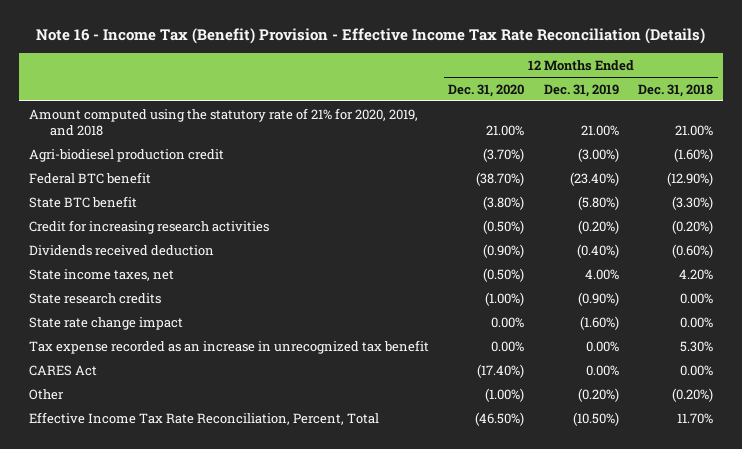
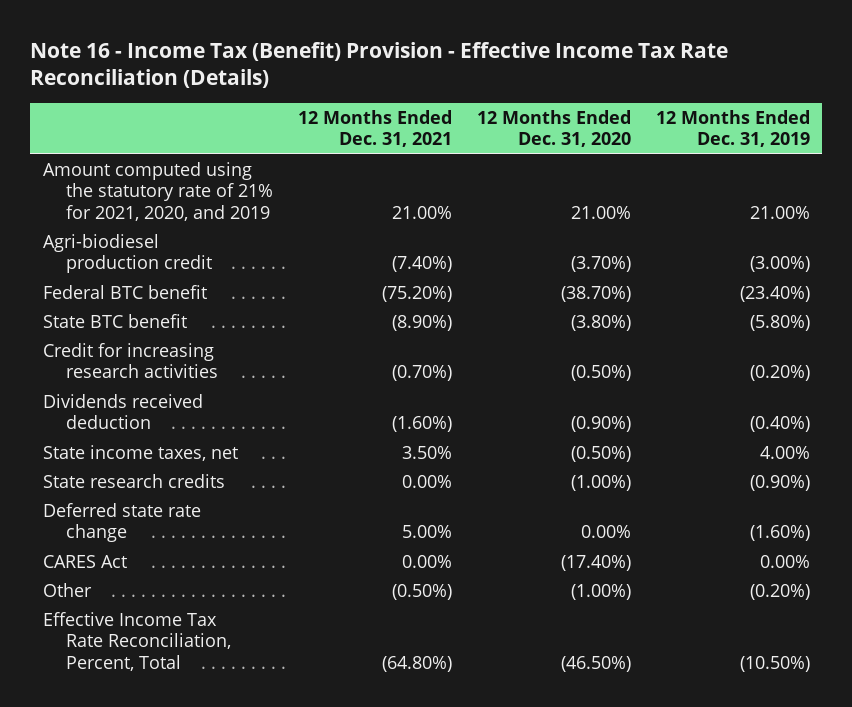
[637,83,713,97] Dec. 31, 2018 -> none
none -> [297,109,452,148] 12 Months Ended Dec. 31, 2021
[29,107,419,136] Amount computed using the statutory rate of 21% for 2020, 2019, and 2018 -> [42,161,274,221] Amount computed using the statutory rate of 21% for 2021, 2020, and 2019
[29,339,430,354] Tax expense recorded as an increase in unrecognized tax benefit -> none
[29,316,184,330] State rate change impact -> [42,502,201,543] Deferred state rate change

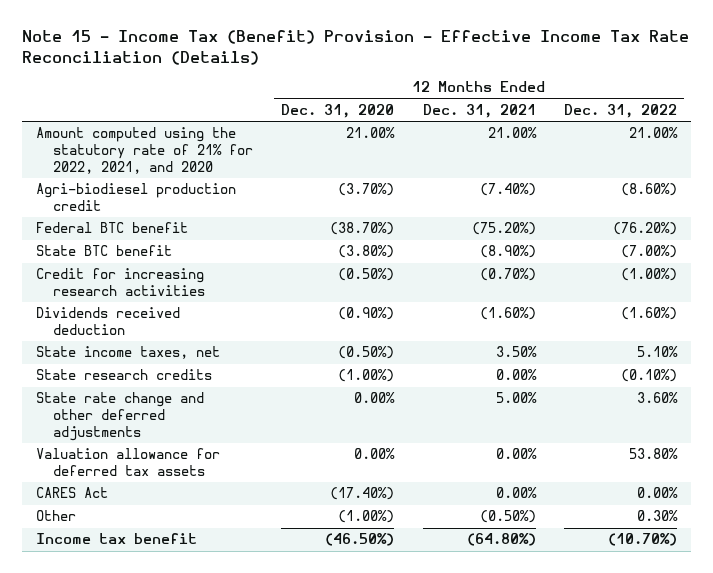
[30,41,729,89] Note 16 - Income Tax (Benefit) Provision - Effective Income Tax Rate Reconciliation (Details) -> [21,30,689,65] Note 15 - Income Tax (Benefit) Provision - Effective Income Tax Rate Reconciliation (Details)
[655,109,810,148] 12 Months Ended Dec. 31, 2019 -> none
none -> [563,103,677,118] Dec. 31, 2022
[42,161,274,221] Amount computed using the statutory rate of 21% for 2021, 2020, and 2019 -> [35,127,253,174] Amount computed using the statutory rate of 21% for 2022, 2021, and 2020
[42,502,201,543] Deferred state rate change -> [35,392,204,441] State rate change and other deferred adjustments
none -> [35,448,220,476] Valuation allowance for deferred tax assets
[42,611,232,671] Effective Income Tax Rate Reconciliation, Percent, Total -> [35,533,197,545] Income tax benefit

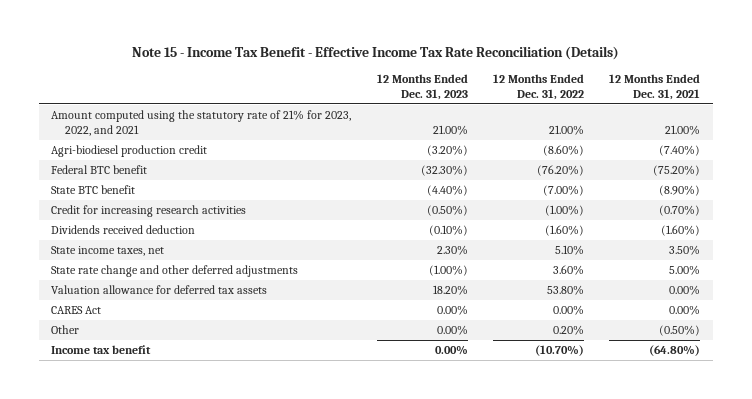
[21,30,689,65] Note 15 - Income Tax (Benefit) Provision - Effective Income Tax Rate Reconciliation (Details) -> [131,46,619,61] Note 15 - Income Tax Benefit - Effective Income Tax Rate Reconciliation (Details)
[281,103,395,118] Dec. 31, 2020 -> none
none -> [376,73,468,100] 12 Months Ended Dec. 31, 2023
[35,127,253,174] Amount computed using the statutory rate of 21% for 2022, 2021, and 2020 -> [51,109,352,136] Amount computed using the statutory rate of 21% for 2023, 2022, and 2021
[35,369,212,381] State research credits -> none
[636,510,678,522] 0.30% -> [552,324,584,335] 0.20%

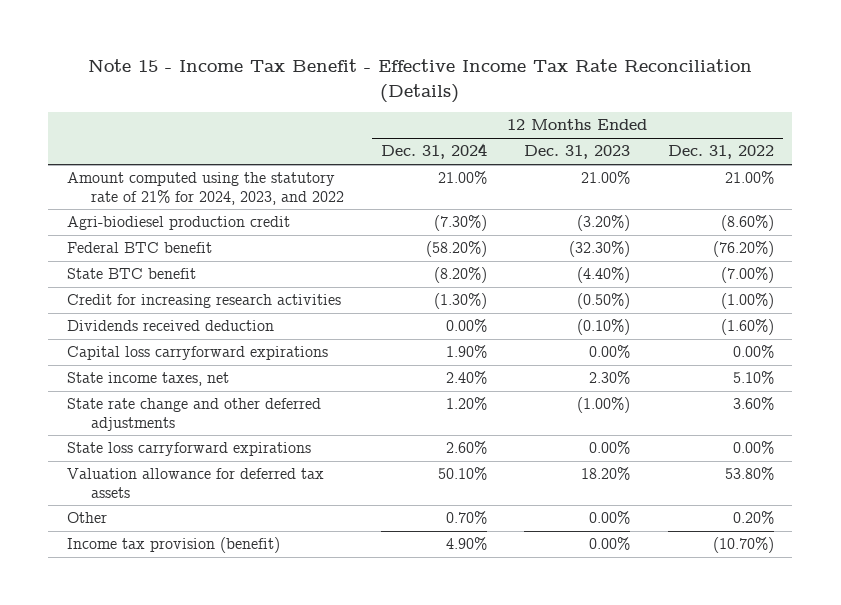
[609,73,701,100] 12 Months Ended Dec. 31, 2021 -> none
none -> [381,143,488,160] Dec. 31, 2024
[51,109,352,136] Amount computed using the statutory rate of 21% for 2023, 2022, and 2021 -> [66,172,344,205] Amount computed using the statutory rate of 21% for 2024, 2023, and 2022
none -> [66,346,328,361] Capital loss carryforward expirations
none -> [66,442,311,457] State loss carryforward expirations
[51,305,102,314] CARES Act -> none
[51,344,152,354] Income tax benefit -> [66,537,280,554] Income tax provision (benefit)

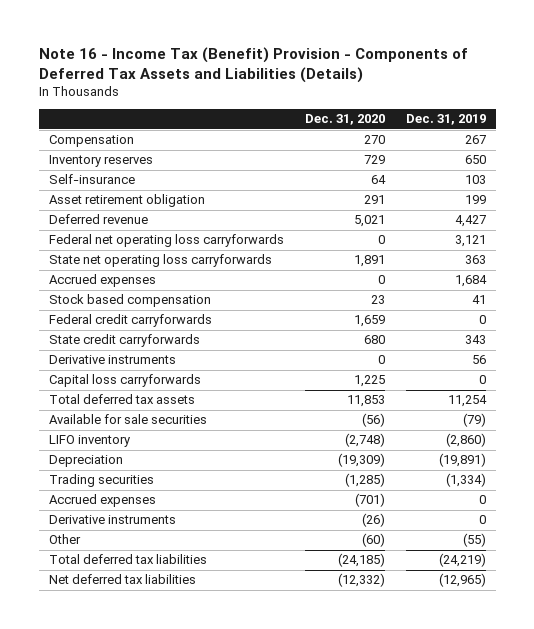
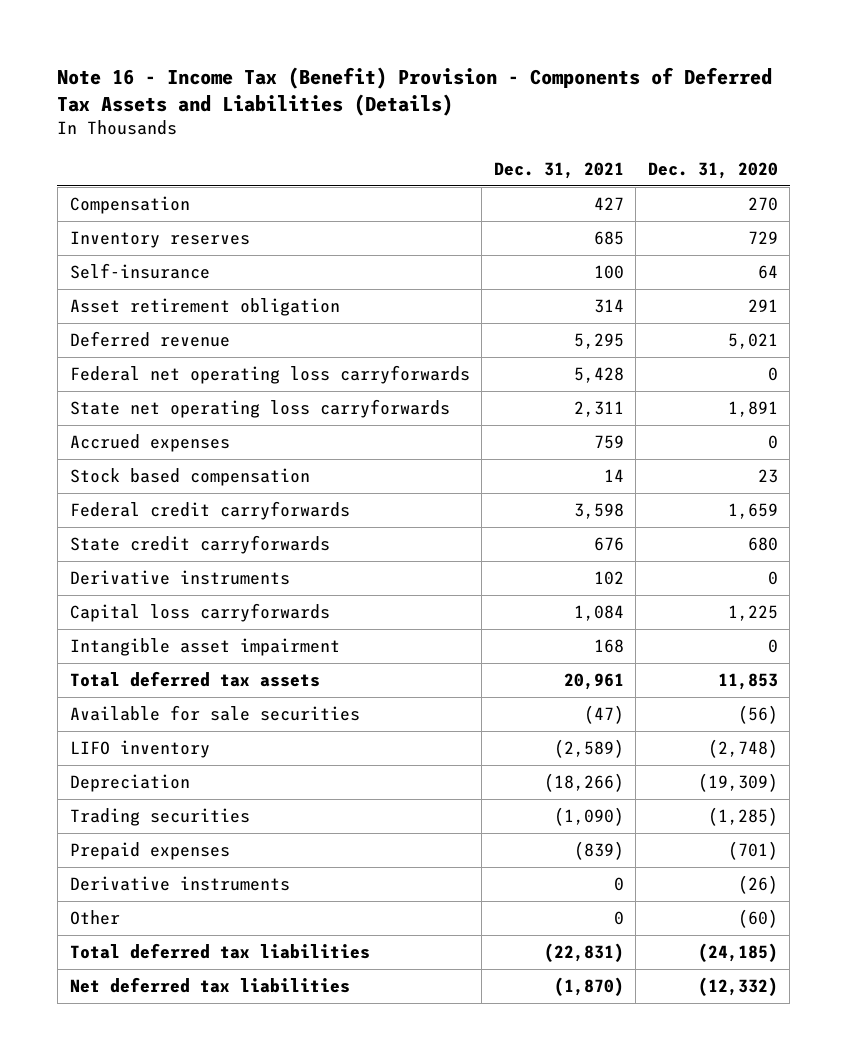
[405,114,486,126] Dec. 31, 2019 -> none
none -> [493,161,624,179] Dec. 31, 2021
none -> [69,638,340,657] Intangible asset impairment
[48,494,156,508] Accrued expenses -> none
none -> [69,842,230,861] Prepaid expenses

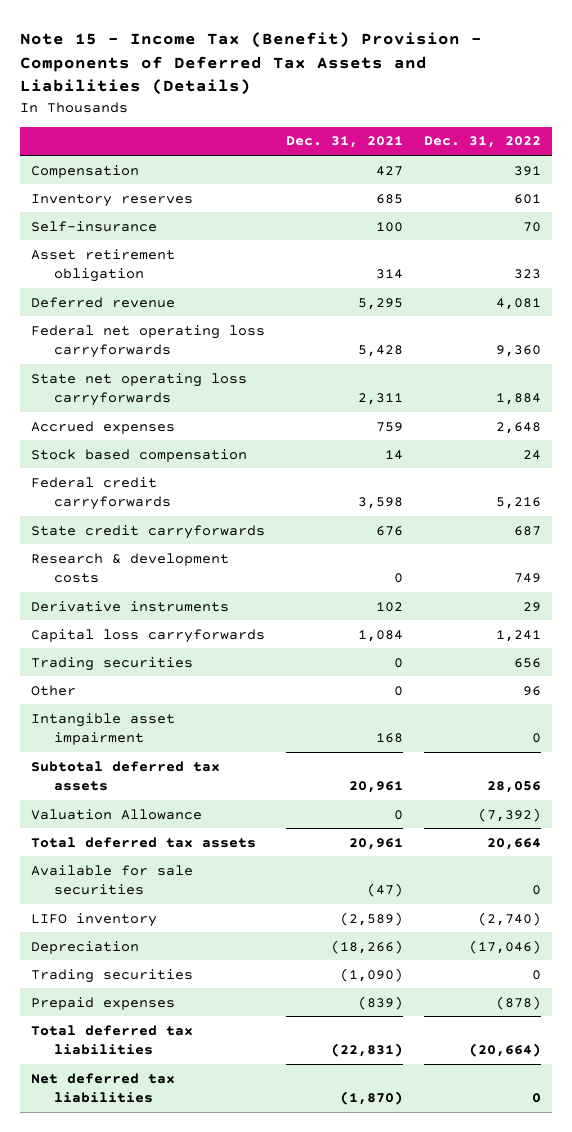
[57,67,773,117] Note 16 - Income Tax (Benefit) Provision - Components of Deferred Tax Assets and Liabilities (Details) -> [20,32,483,96] Note 15 - Income Tax (Benefit) Provision - Components of Deferred Tax Assets and Liabilities (Details)
[647,161,778,179] Dec. 31, 2020 -> none
none -> [424,136,542,149] Dec. 31, 2022
none -> [30,552,229,584] Research & development costs
none -> [30,656,193,671] Trading securities
[69,910,120,926] Other -> [30,684,76,696] Other
none -> [30,760,220,792] Subtotal deferred tax assets
none -> [30,808,202,820] Valuation Allowance
[69,876,290,892] Derivative instruments -> none

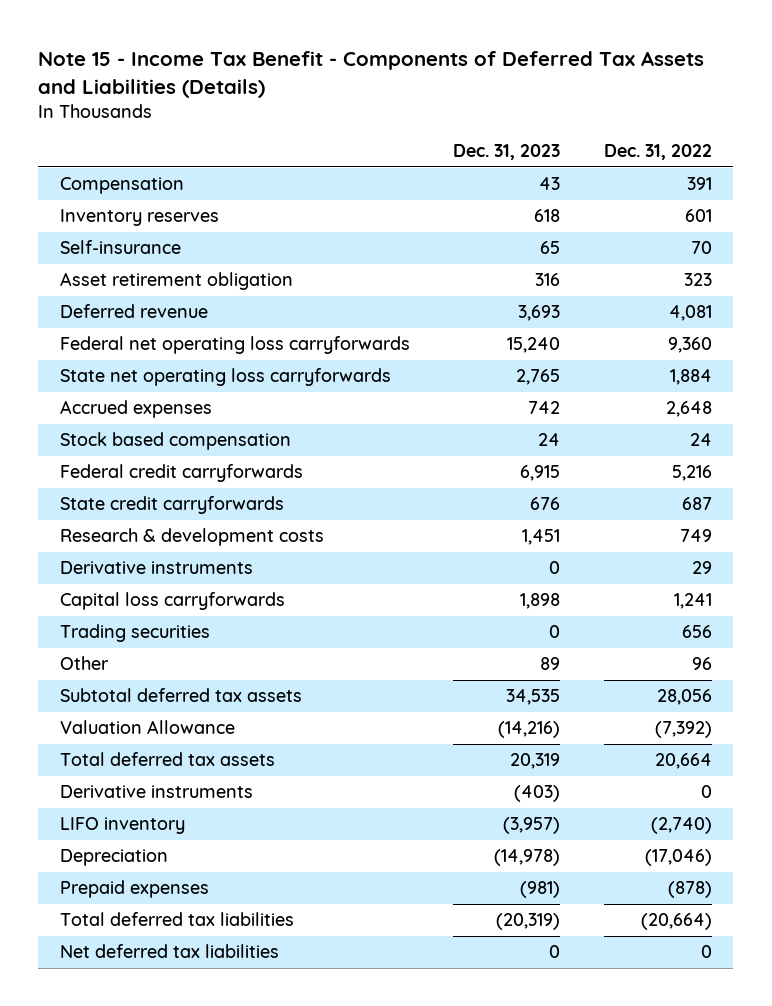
[20,32,483,96] Note 15 - Income Tax (Benefit) Provision - Components of Deferred Tax Assets and Liabilities (Details) -> [38,50,705,98] Note 15 - Income Tax Benefit - Components of Deferred Tax Assets and Liabilities (Details)
[286,136,404,149] Dec. 31, 2021 -> none
none -> [453,144,561,161] Dec. 31, 2023
[30,712,175,746] Intangible asset impairment -> none
[30,864,193,896] Available for sale securities -> [59,785,253,799] Derivative instruments
[30,968,193,983] Trading securities -> none

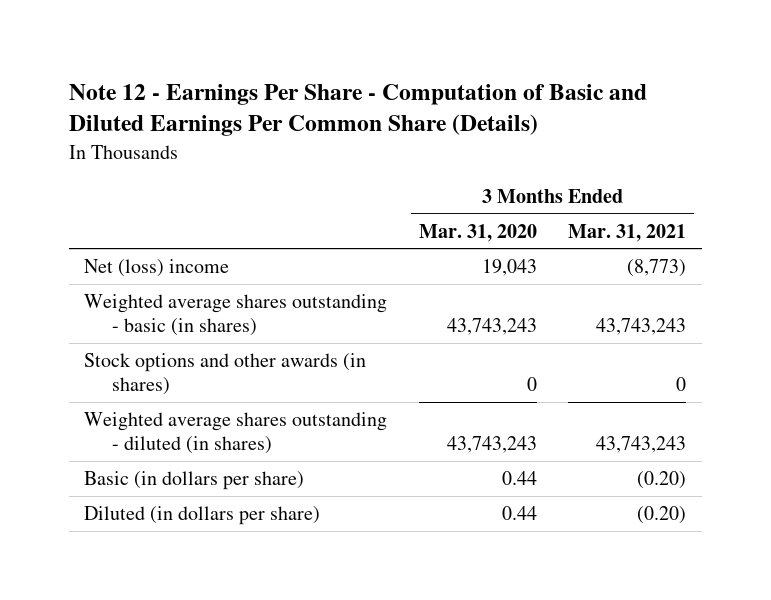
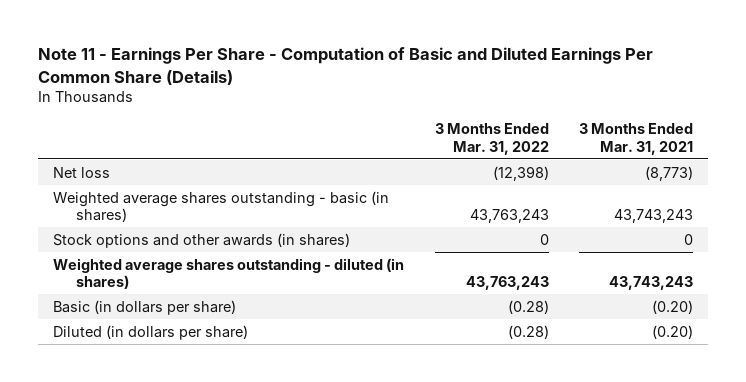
[68,83,647,137] Note 12 - Earnings Per Share - Computation of Basic and Diluted Earnings Per Common Share (Details) -> [37,47,653,85] Note 11 - Earnings Per Share - Computation of Basic and Diluted Earnings Per Common Share (Details)
[418,223,537,242] Mar. 31, 2020 -> none
none -> [434,123,549,155] 3 Months Ended Mar. 31, 2022
[84,259,230,278] Net (loss) income -> [53,166,111,178] Net loss

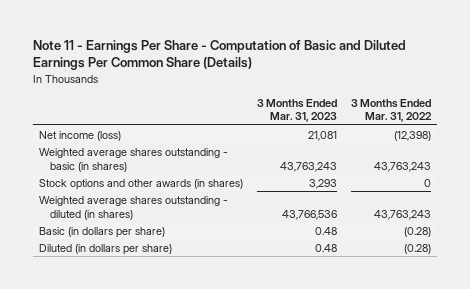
[578,123,693,155] 3 Months Ended Mar. 31, 2021 -> none
none -> [257,98,338,123] 3 Months Ended Mar. 31, 2023
[53,166,111,178] Net loss -> [39,130,122,141] Net income (loss)

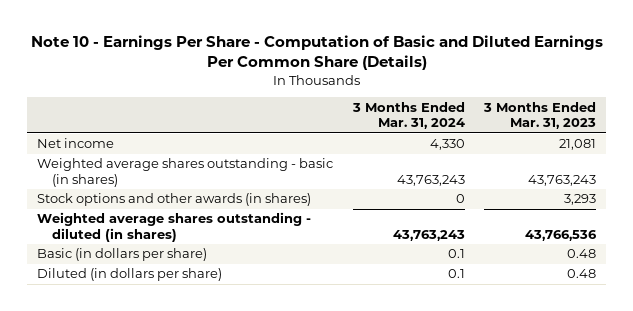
[32,39,406,71] Note 11 - Earnings Per Share - Computation of Basic and Diluted Earnings Per Common Share (Details) -> [30,35,603,71] Note 10 - Earnings Per Share - Computation of Basic and Diluted Earnings Per Common Share (Details)
[350,98,432,123] 3 Months Ended Mar. 31, 2022 -> none
none -> [351,101,465,130] 3 Months Ended Mar. 31, 2024
[39,130,122,141] Net income (loss) -> [37,138,115,149] Net income

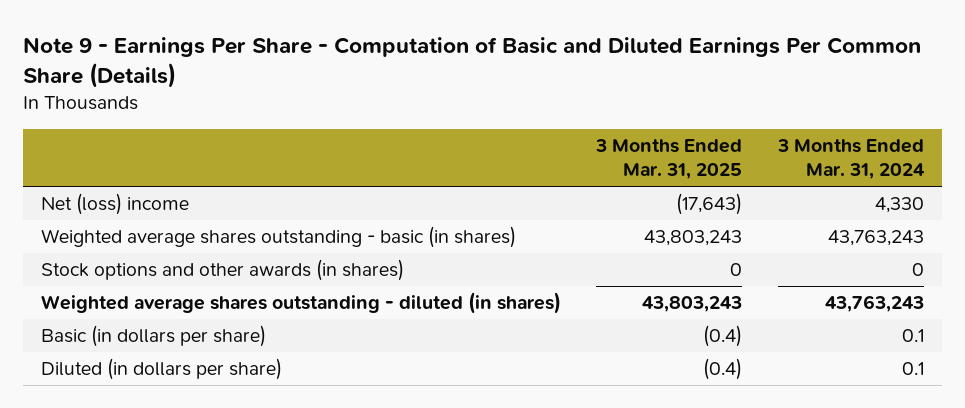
[30,35,603,71] Note 10 - Earnings Per Share - Computation of Basic and Diluted Earnings Per Common Share (Details) -> [22,36,921,89] Note 9 - Earnings Per Share - Computation of Basic and Diluted Earnings Per Common Share (Details)
[483,101,597,130] 3 Months Ended Mar. 31, 2023 -> none
none -> [595,138,743,180] 3 Months Ended Mar. 31, 2025
[37,138,115,149] Net income -> [40,192,189,215] Net (loss) income

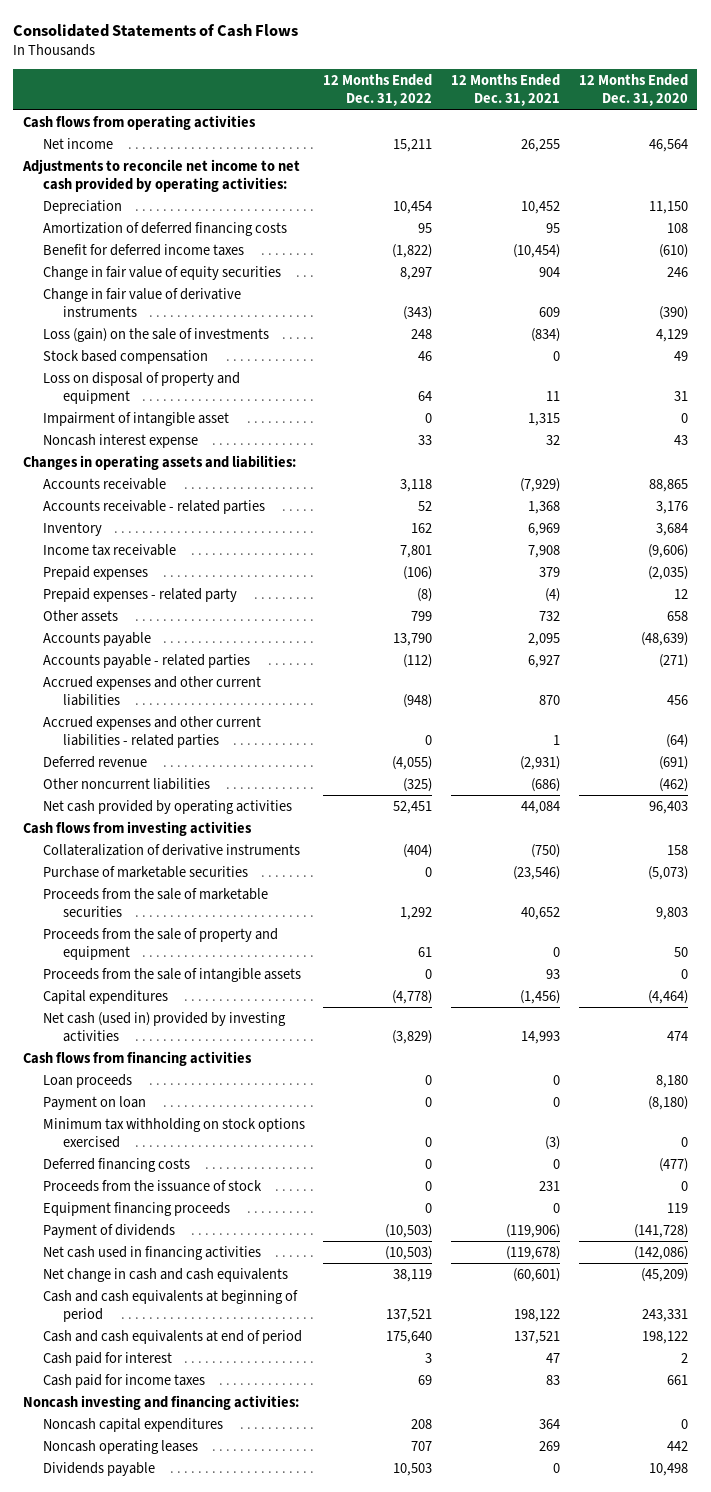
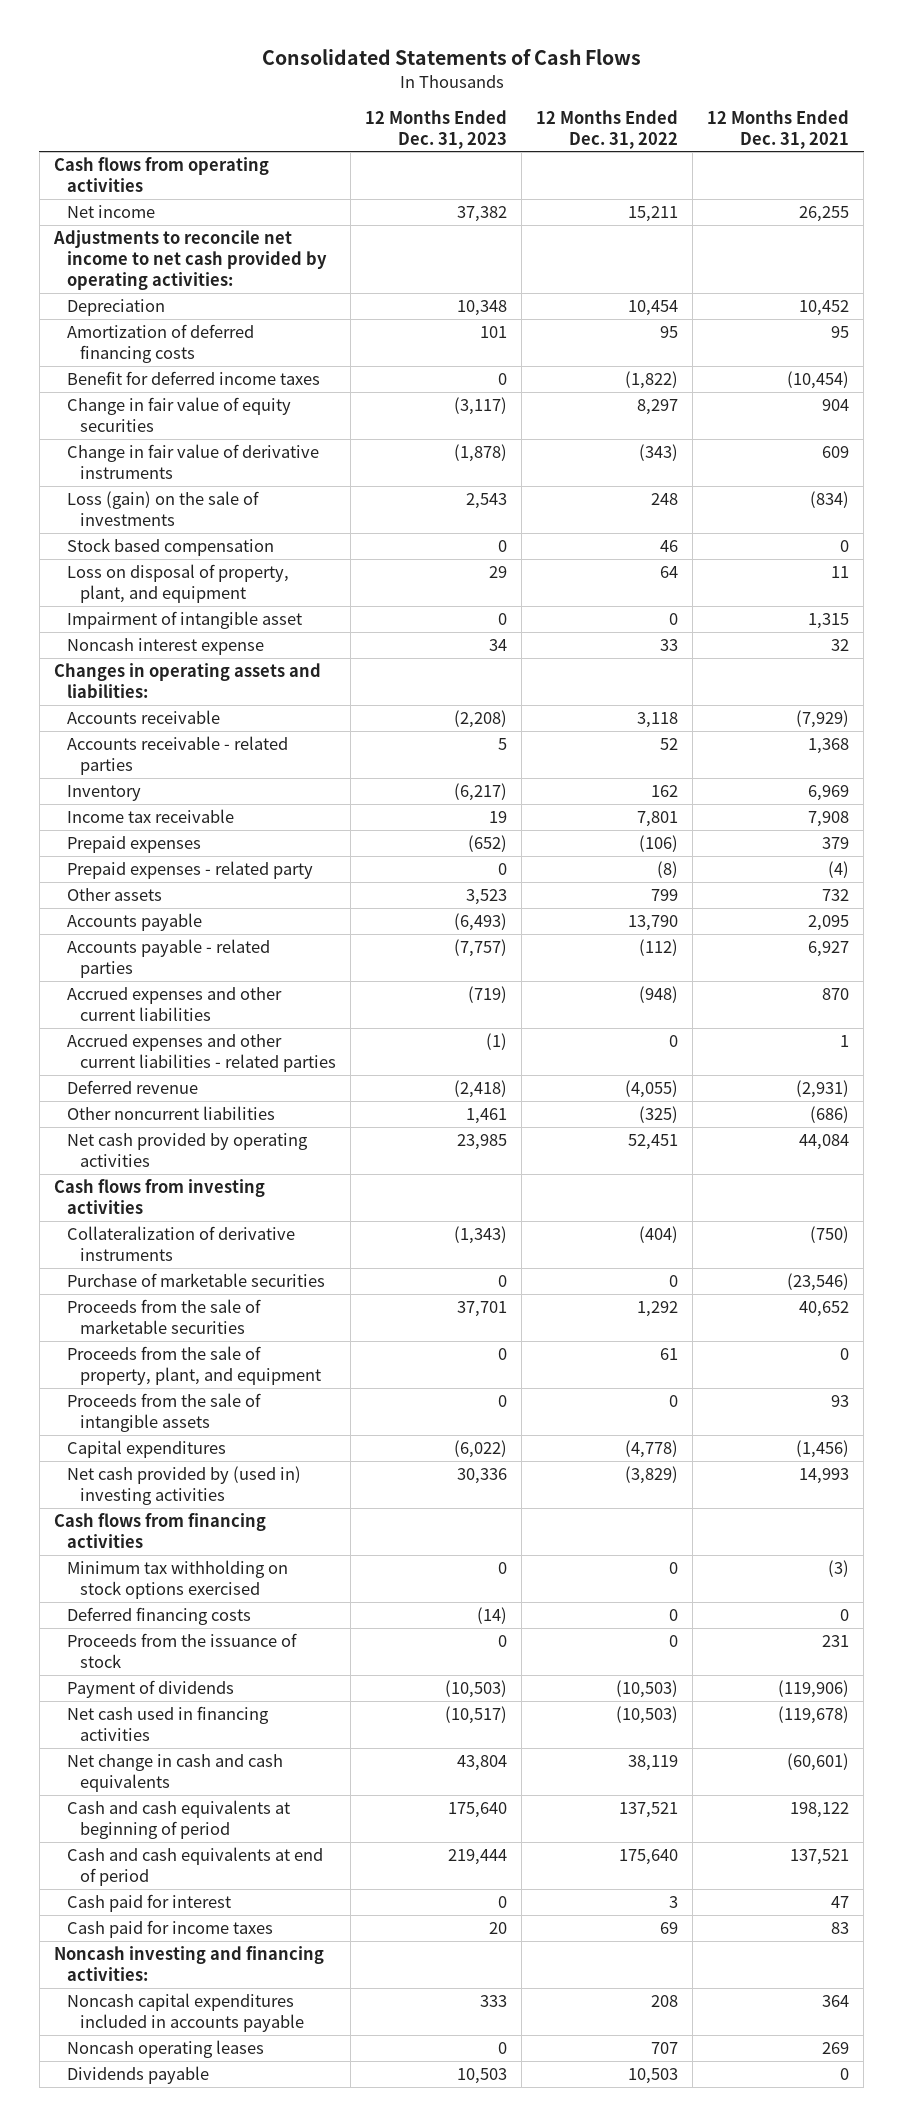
[579,74,689,107] 12 Months Ended Dec. 31, 2020 -> none
none -> [365,109,508,149] 12 Months Ended Dec. 31, 2023
[42,371,240,404] Loss on disposal of property and equipment -> [66,564,289,603] Loss on disposal of property, plant, and equipment
[42,927,278,960] Proceeds from the sale of property and equipment -> [66,1346,321,1385] Proceeds from the sale of property, plant, and equipment
[42,1011,286,1042] Net cash (used in) provided by investing activities -> [66,1466,301,1505] Net cash provided by (used in) investing activities
[42,1073,132,1088] Loan proceeds -> none
[42,1095,146,1110] Payment on loan -> none
[42,1201,230,1216] Equipment financing proceeds -> none
[42,1417,223,1432] Noncash capital expenditures -> [66,1993,304,2032] Noncash capital expenditures included in accounts payable

